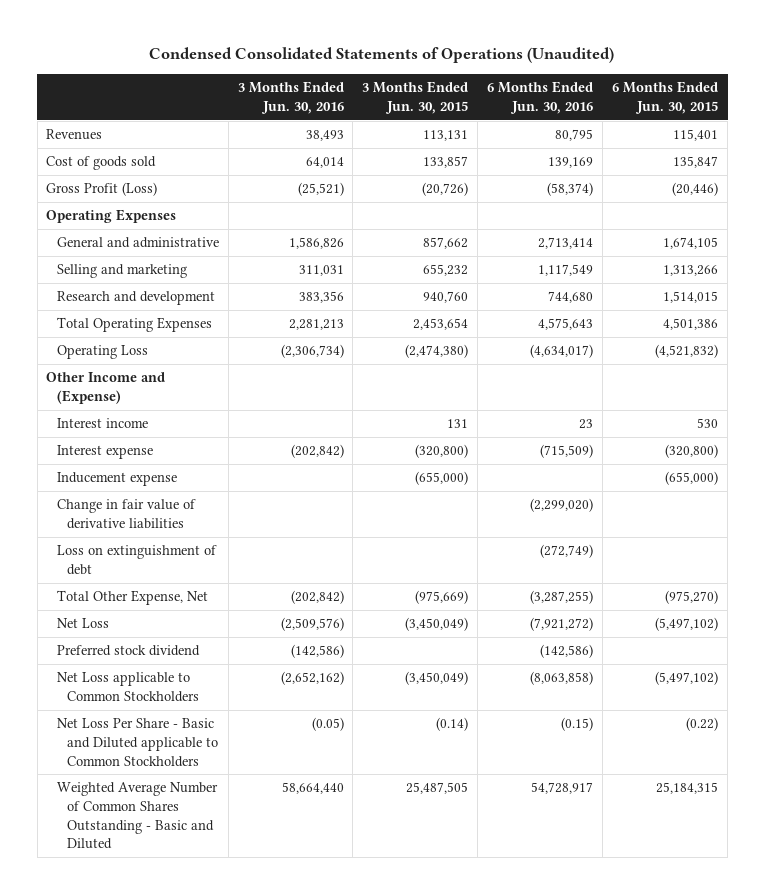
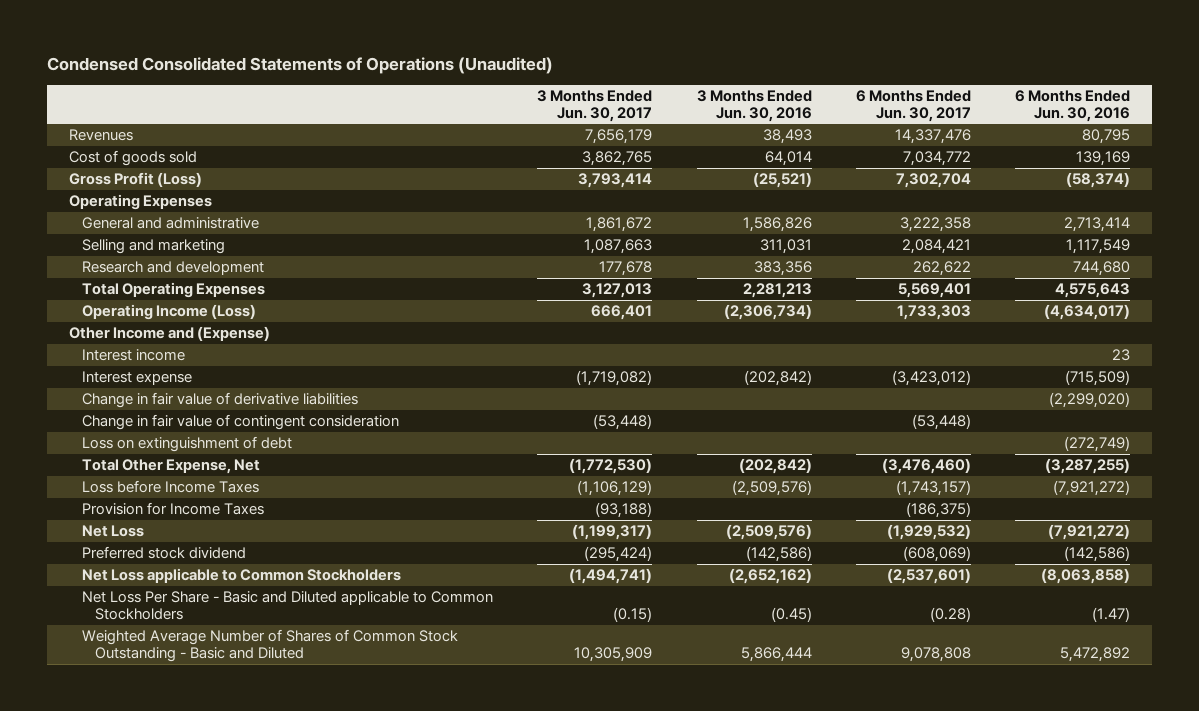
[362,81,469,114] 3 Months Ended Jun. 30, 2015 -> none
[612,81,719,114] 6 Months Ended Jun. 30, 2015 -> none
none -> [537,89,653,122] 3 Months Ended Jun. 30, 2017
none -> [855,89,971,122] 6 Months Ended Jun. 30, 2017
[56,345,148,360] Operating Loss -> [81,304,256,321] Operating Income (Loss)
[56,472,177,487] Inducement expense -> none
none -> [81,414,399,431] Change in fair value of contingent consideration
none -> [81,480,259,494] Loss before Income Taxes
none -> [81,502,264,516] Provision for Income Taxes
[311,717,344,732] (0.05) -> [770,607,812,623] (0.45)
[561,717,594,732] (0.15) -> [1092,607,1131,623] (1.47)
[56,782,218,850] Weighted Average Number of Common Shares Outstanding - Basic and Diluted -> [81,629,458,663] Weighted Average Number of Shares of Common Stock Outstanding - Basic and Diluted
[281,782,344,795] 58,664,440 -> [740,647,812,663] 5,866,444
[531,782,594,795] 54,728,917 -> [1060,647,1131,663] 5,472,892

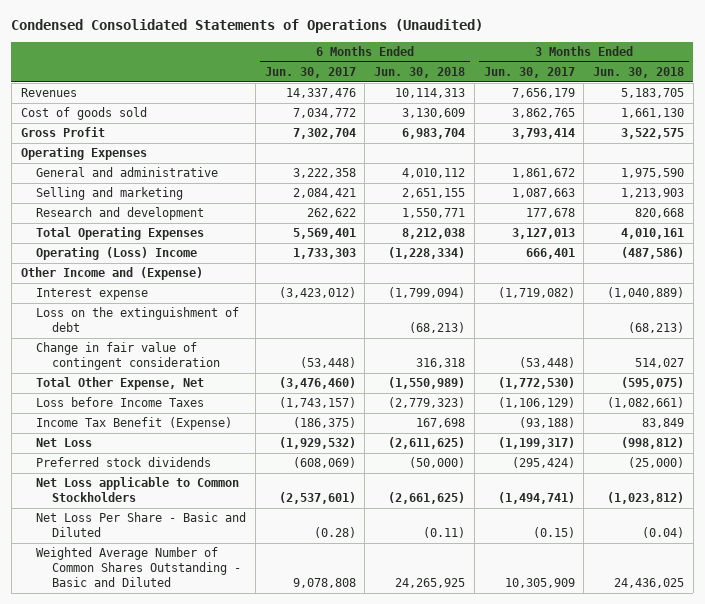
[696,89,812,122] 3 Months Ended Jun. 30, 2016 -> none
[1015,89,1131,122] 6 Months Ended Jun. 30, 2016 -> none
none -> [374,67,466,79] Jun. 30, 2018
none -> [593,67,685,79] Jun. 30, 2018
[68,172,202,188] Gross Profit (Loss) -> [20,127,105,138] Gross Profit
[81,304,256,321] Operating Income (Loss) -> [36,247,198,261] Operating (Loss) Income
[81,349,185,362] Interest income -> none
[81,392,358,409] Change in fair value of derivative liabilities -> none
none -> [36,307,240,333] Loss on the extinguishment of debt
[81,436,292,453] Loss on extinguishment of debt -> none
[81,502,264,516] Provision for Income Taxes -> [36,417,233,431] Income Tax Benefit (Expense)
[81,546,246,560] Preferred stock dividend -> [36,457,212,468] Preferred stock dividends
[81,591,493,621] Net Loss Per Share - Basic and Diluted applicable to Common Stockholders -> [36,512,247,538] Net Loss Per Share - Basic and Diluted
[81,629,458,663] Weighted Average Number of Shares of Common Stock Outstanding - Basic and Diluted -> [36,547,241,588] Weighted Average Number of Common Shares Outstanding - Basic and Diluted

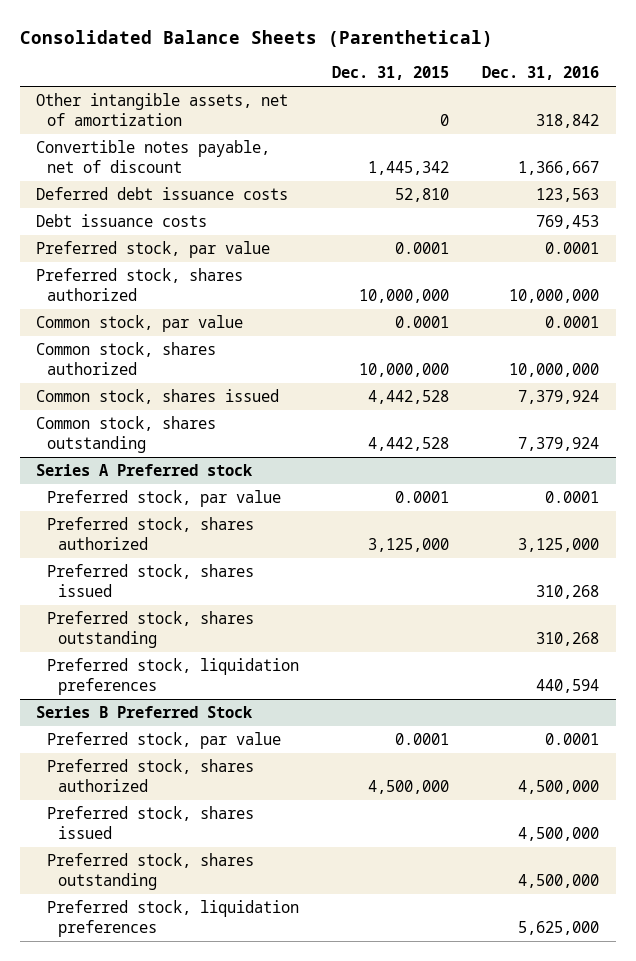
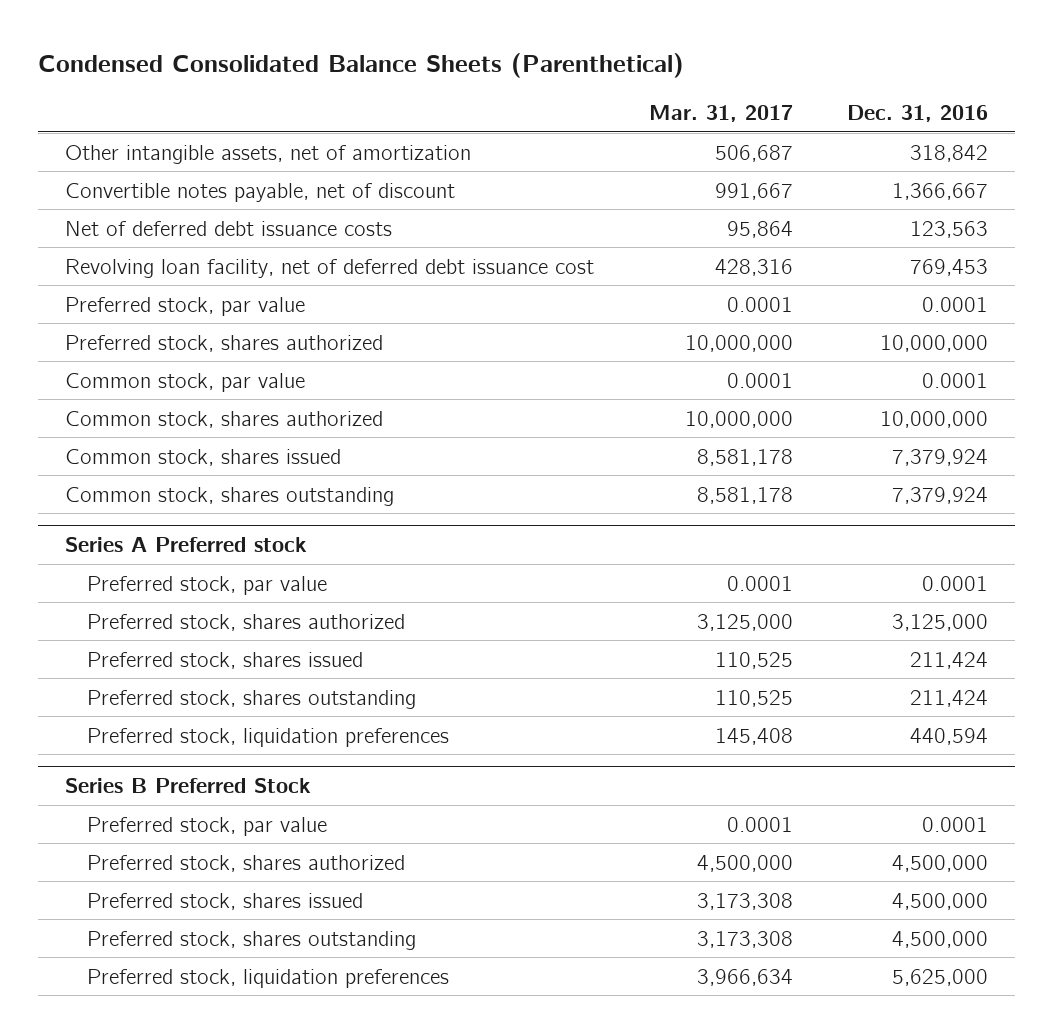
[19,29,493,47] Consolidated Balance Sheets (Parenthetical) -> [38,52,685,78] Condensed Consolidated Balance Sheets (Parenthetical)
[332,66,450,81] Dec. 31, 2015 -> none
none -> [648,104,793,122] Mar. 31, 2017
[36,187,289,201] Deferred debt issuance costs -> none
[36,214,208,228] Debt issuance costs -> [65,220,393,236] Net of deferred debt issuance costs
[536,215,600,230] 769,453 -> [910,220,989,238] 123,563
none -> [65,258,595,278] Revolving loan facility, net of deferred debt issuance cost
[536,584,600,599] 310,268 -> [910,651,989,669] 211,424
[536,631,600,646] 310,268 -> [910,689,989,707] 211,424

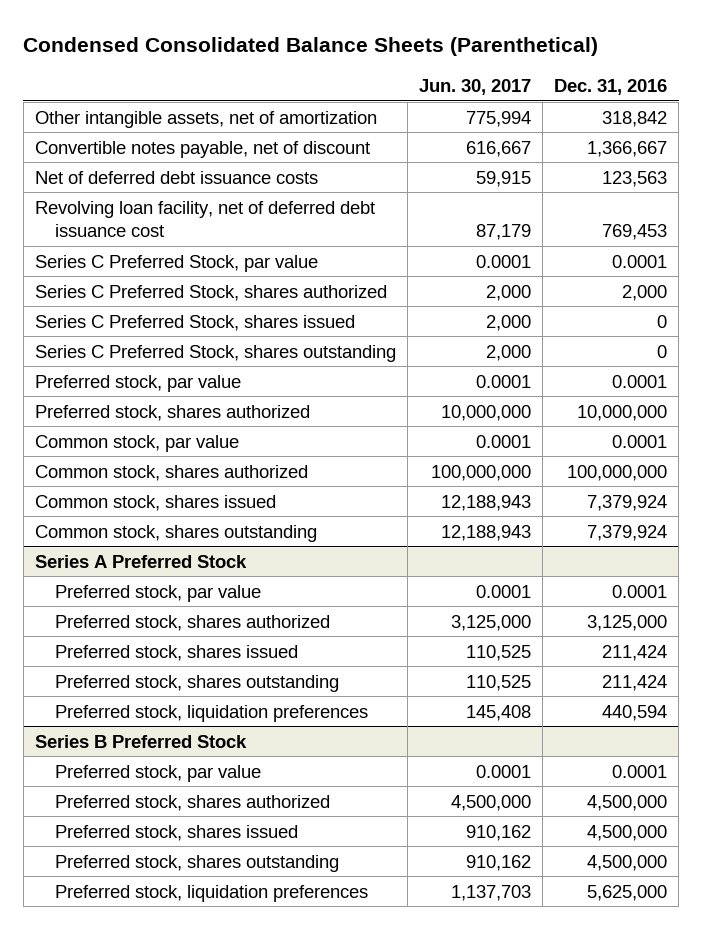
[648,104,793,122] Mar. 31, 2017 -> none
none -> [418,78,531,95] Jun. 30, 2017
none -> [34,254,318,272] Series C Preferred Stock, par value
none -> [34,284,387,301] Series C Preferred Stock, shares authorized
none -> [34,314,355,331] Series C Preferred Stock, shares issued
none -> [34,344,396,362] Series C Preferred Stock, shares outstanding
[880,410,989,428] 10,000,000 -> [567,464,668,481] 100,000,000
[65,537,308,553] Series A Preferred stock -> [34,554,247,568] Series A Preferred Stock

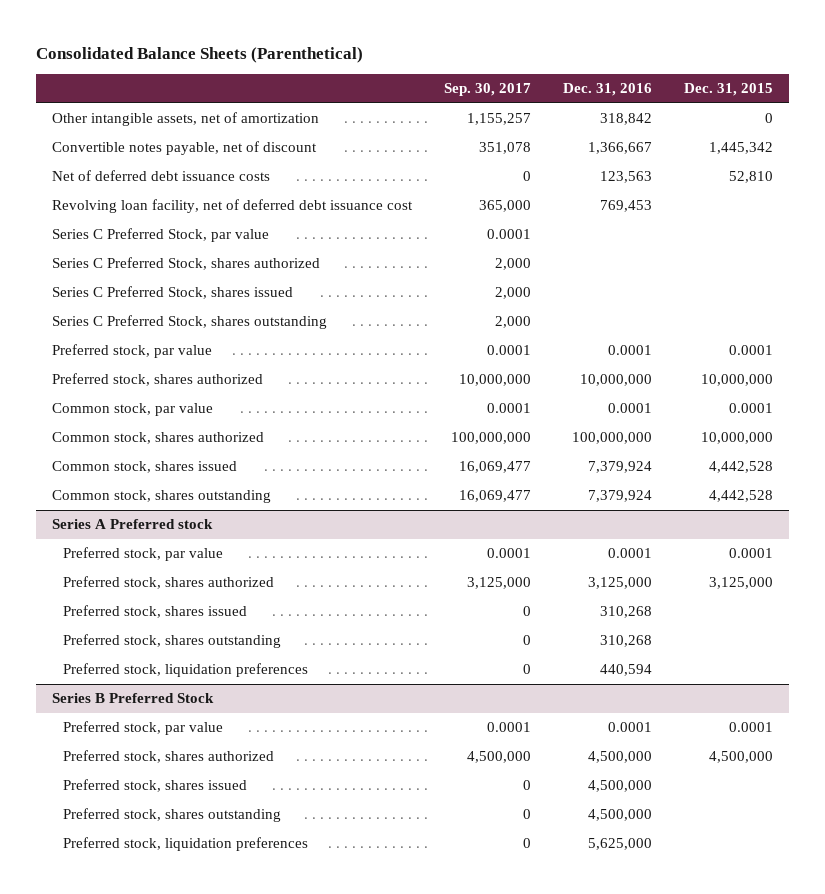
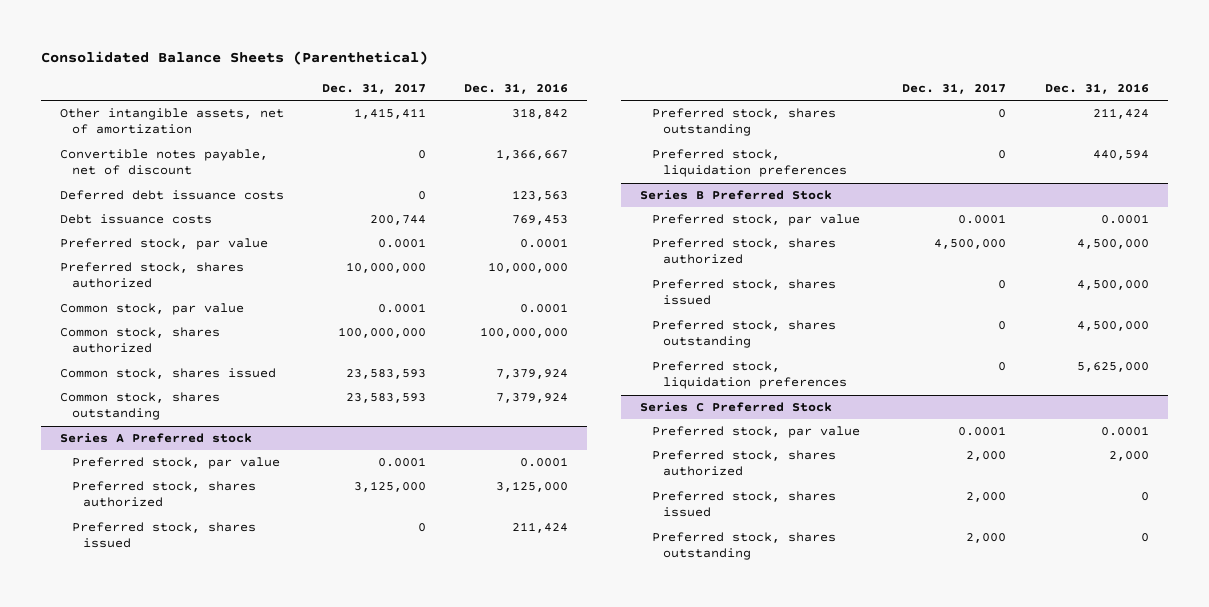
[443,83,531,97] Sep. 30, 2017 -> none
[684,83,774,97] Dec. 31, 2015 -> none
none -> [322,83,427,95] Dec. 31, 2017
[51,228,269,243] Series C Preferred Stock, par value -> none
[51,257,320,271] Series C Preferred Stock, shares authorized -> none
[51,286,293,300] Series C Preferred Stock, shares issued -> none
[51,315,327,330] Series C Preferred Stock, shares outstanding -> none
[51,170,270,182] Net of deferred debt issuance costs -> [60,190,285,201] Deferred debt issuance costs
[51,199,413,214] Revolving loan facility, net of deferred debt issuance cost -> [60,214,213,225] Debt issuance costs
[599,606,652,619] 310,268 -> [512,522,569,534] 211,424
[599,635,652,648] 310,268 -> [1092,108,1149,120] 211,424
none -> [640,402,833,413] Series C Preferred Stock
none -> [651,426,860,439] Preferred stock, par value
none -> [651,450,836,477] Preferred stock, shares authorized
none -> [651,491,836,518] Preferred stock, shares issued
none -> [651,532,836,561] Preferred stock, shares outstanding

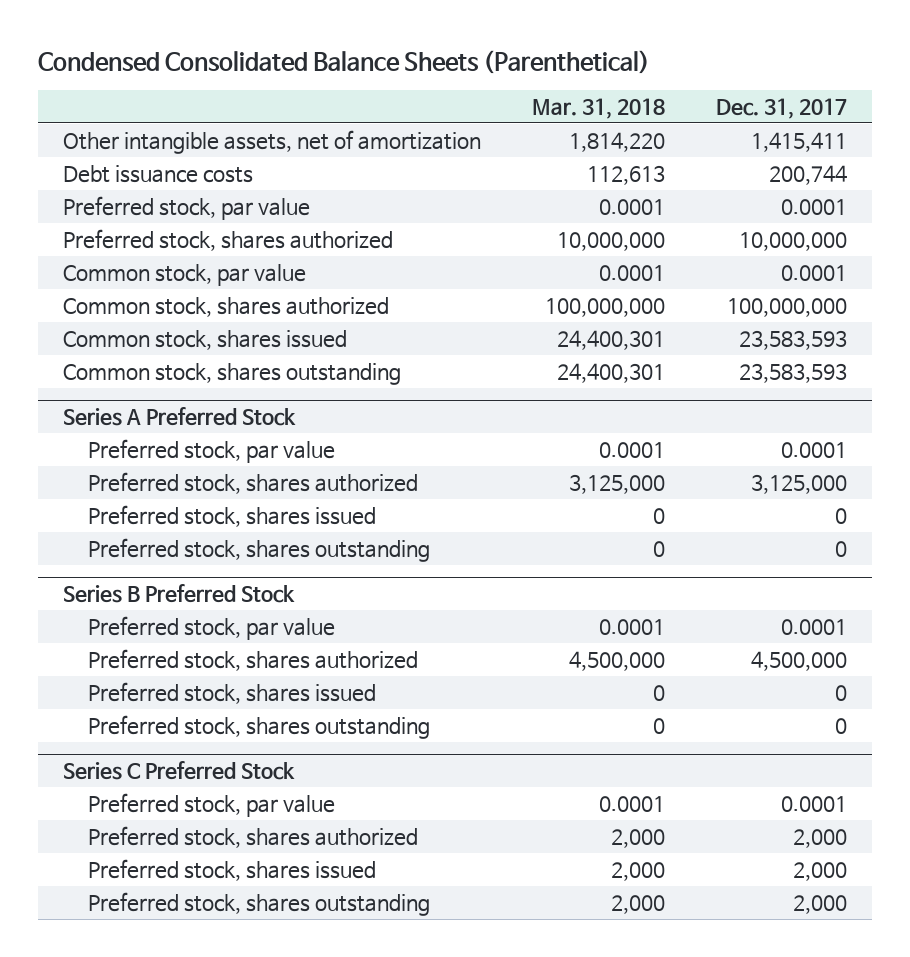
[41,51,429,66] Consolidated Balance Sheets (Parenthetical) -> [38,49,651,74] Condensed Consolidated Balance Sheets (Parenthetical)
[464,83,569,95] Dec. 31, 2016 -> none
none -> [532,97,666,119] Mar. 31, 2018
[60,149,269,176] Convertible notes payable, net of discount -> none
[60,190,285,201] Deferred debt issuance costs -> none
[60,433,253,444] Series A Preferred stock -> [63,407,297,427] Series A Preferred Stock
[651,149,847,178] Preferred stock, liquidation preferences -> none
[651,361,847,390] Preferred stock, liquidation preferences -> none

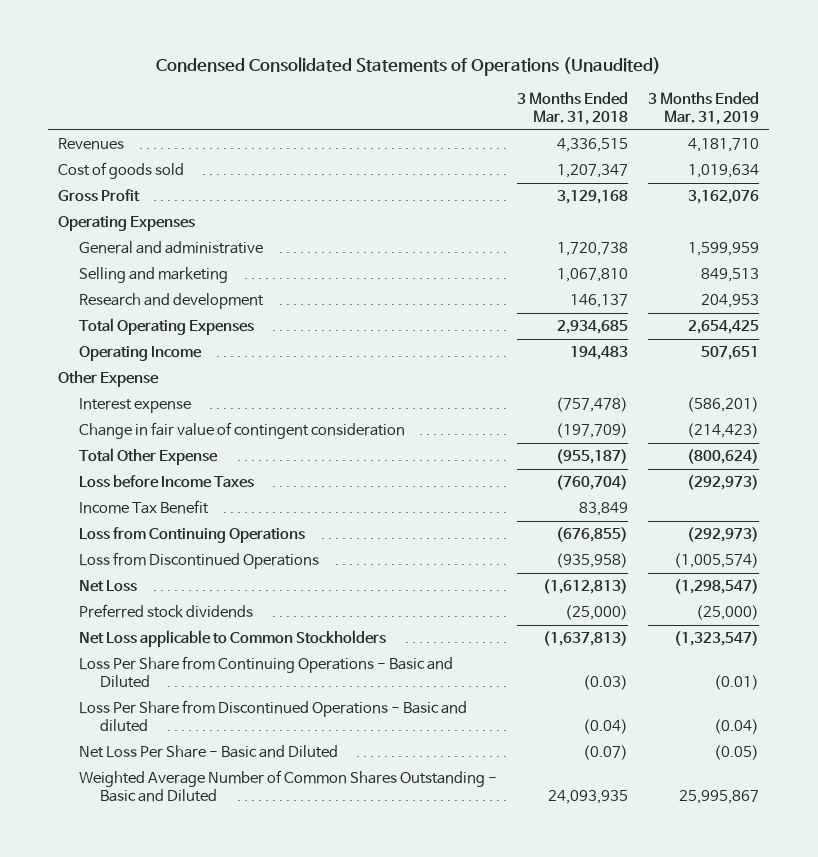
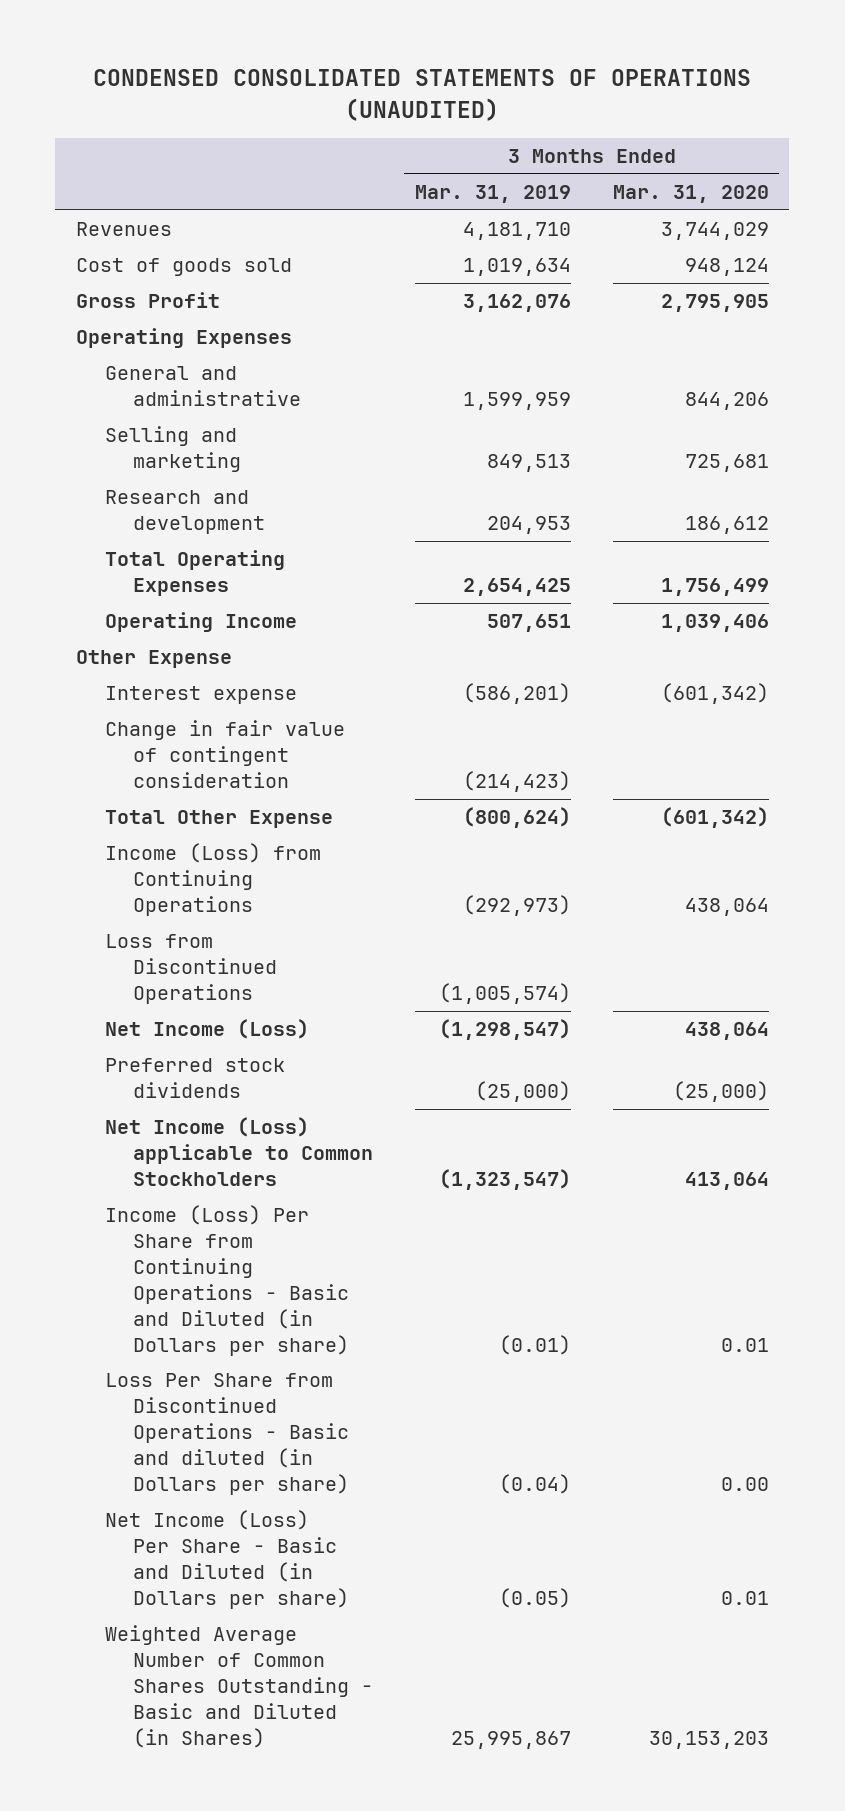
[155,56,661,76] Condensed Consolidated Statements of Operations (Unaudited) -> [93,69,752,121] CONDENSED CONSOLIDATED STATEMENTS OF OPERATIONS (UNAUDITED)
[517,91,629,126] 3 Months Ended Mar. 31, 2018 -> none
none -> [612,185,769,204] Mar. 31, 2020
[79,475,255,489] Loss before Income Taxes -> none
[79,500,210,515] Income Tax Benefit -> none
[79,527,306,544] Loss from Continuing Operations -> [104,843,321,917] Income (Loss) from Continuing Operations
[79,580,138,593] Net Loss -> [104,1019,309,1040] Net Income (Loss)
[79,630,387,648] Net Loss applicable to Common Stockholders -> [104,1117,374,1187] Net Income (Loss) applicable to Common Stockholders
[79,656,454,689] Loss Per Share from Continuing Operations - Basic and Diluted -> [104,1205,350,1356] Income (Loss) Per Share from Continuing Operations - Basic and Diluted (in Dollars per share)
[79,700,468,733] Loss Per Share from Discontinued Operations - Basic and diluted -> [104,1373,350,1495] Loss Per Share from Discontinued Operations - Basic and diluted (in Dollars per share)
[79,745,339,759] Net Loss Per Share - Basic and Diluted -> [104,1510,350,1610] Net Income (Loss) Per Share - Basic and Diluted (in Dollars per share)
[79,770,498,803] Weighted Average Number of Common Shares Outstanding - Basic and Diluted -> [104,1625,374,1748] Weighted Average Number of Common Shares Outstanding - Basic and Diluted (in Shares)

